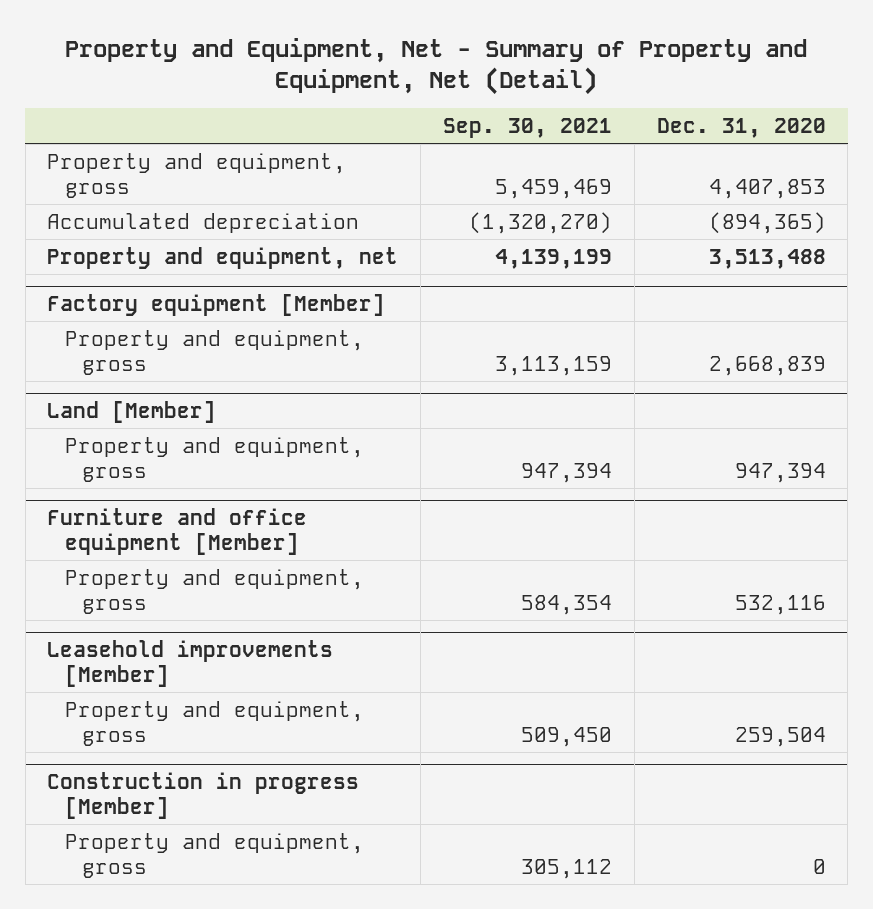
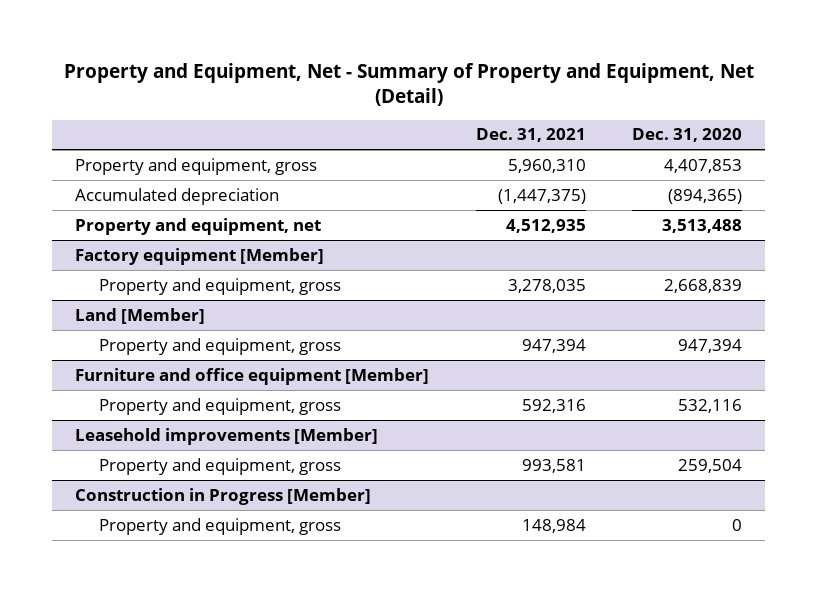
[442,117,612,138] Sep. 30, 2021 -> none
none -> [475,128,586,143] Dec. 31, 2021
[47,772,360,819] Construction in progress [Member] -> [75,487,372,505] Construction in Progress [Member]

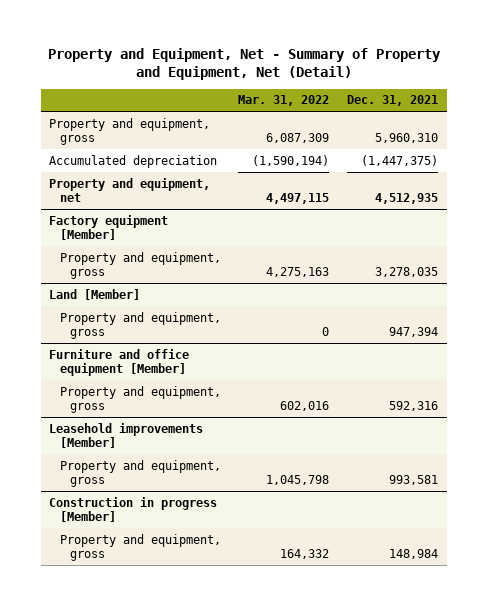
[631,128,742,143] Dec. 31, 2020 -> none
none -> [238,95,330,107] Mar. 31, 2022
[75,487,372,505] Construction in Progress [Member] -> [49,496,218,522] Construction in progress [Member]

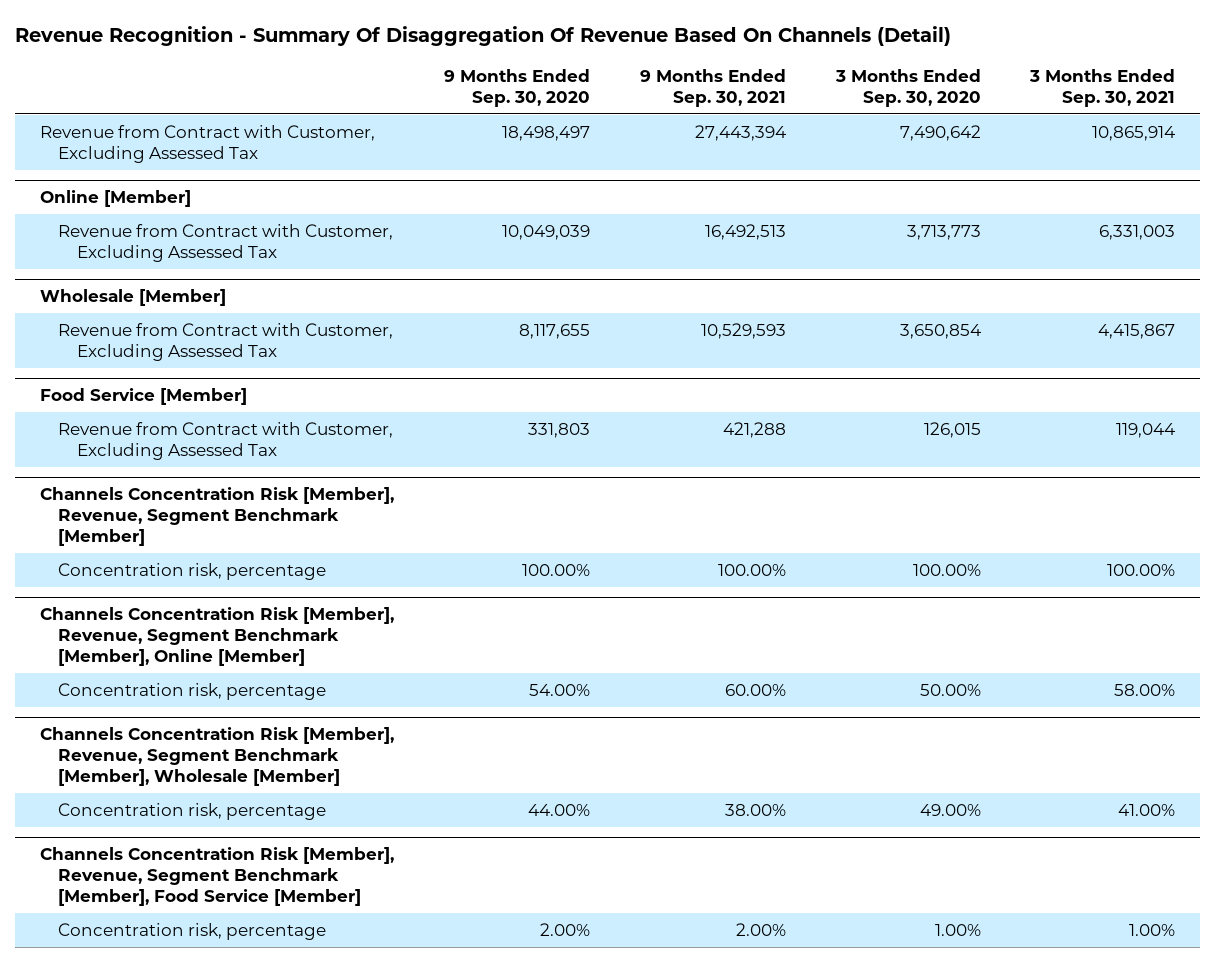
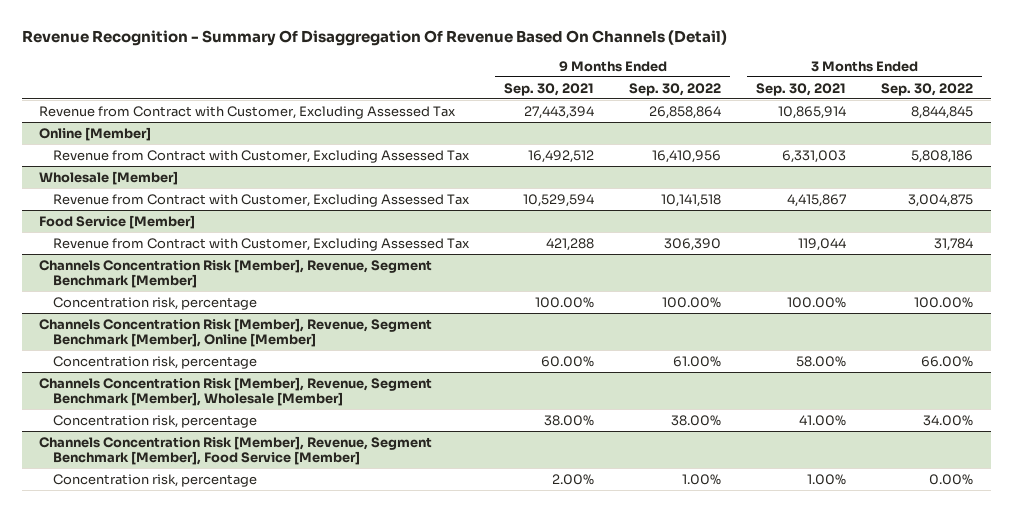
[444,68,591,107] 9 Months Ended Sep. 30, 2020 -> none
[834,68,981,107] 3 Months Ended Sep. 30, 2020 -> none
none -> [629,82,722,96] Sep. 30, 2022
none -> [881,82,974,96] Sep. 30, 2022
[704,223,786,240] 16,492,513 -> [528,149,595,163] 16,492,512
[700,322,786,339] 10,529,593 -> [523,193,595,207] 10,529,594

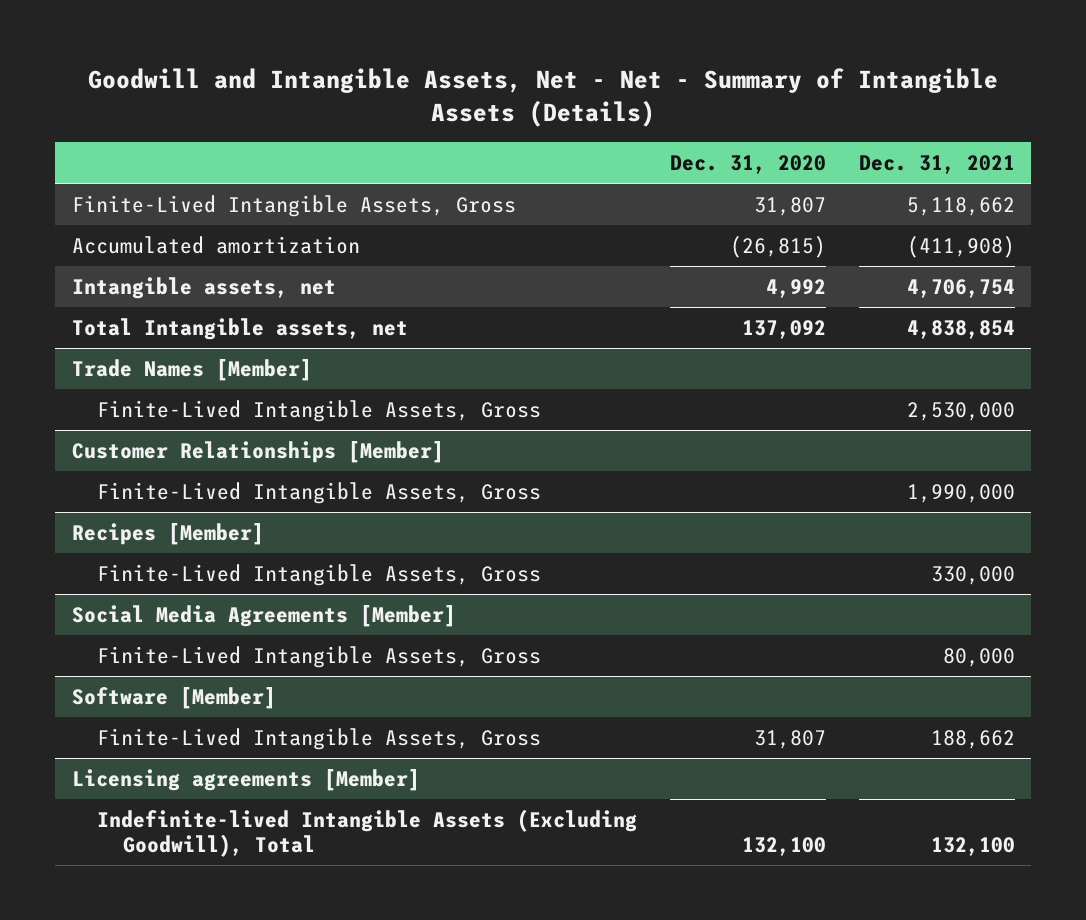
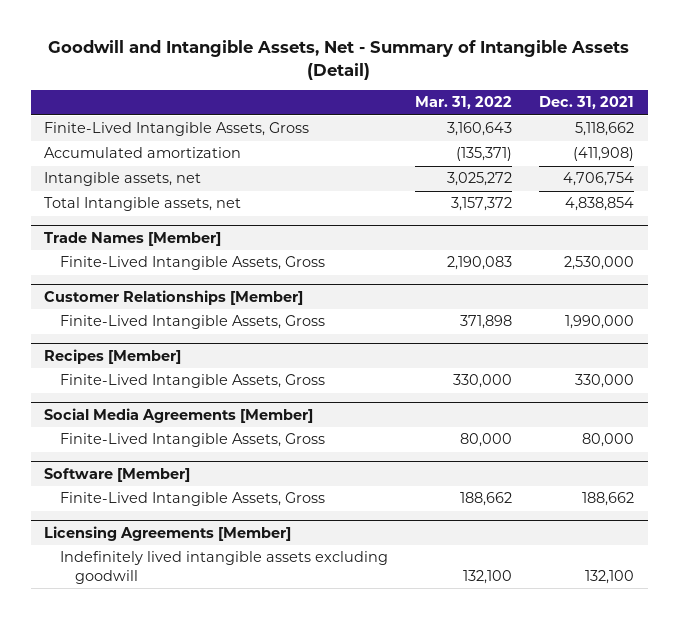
[88,68,999,128] Goodwill and Intangible Assets, Net - Net - Summary of Intangible Assets (Details) -> [48,40,630,80] Goodwill and Intangible Assets, Net - Summary of Intangible Assets (Detail)
[670,155,827,175] Dec. 31, 2020 -> none
none -> [415,96,513,110] Mar. 31, 2022
[71,768,420,791] Licensing agreements [Member] -> [44,525,292,541] Licensing Agreements [Member]
[97,808,638,857] Indefinite-lived Intangible Assets (Excluding Goodwill), Total -> [59,551,388,584] Indefinitely lived intangible assets excluding goodwill

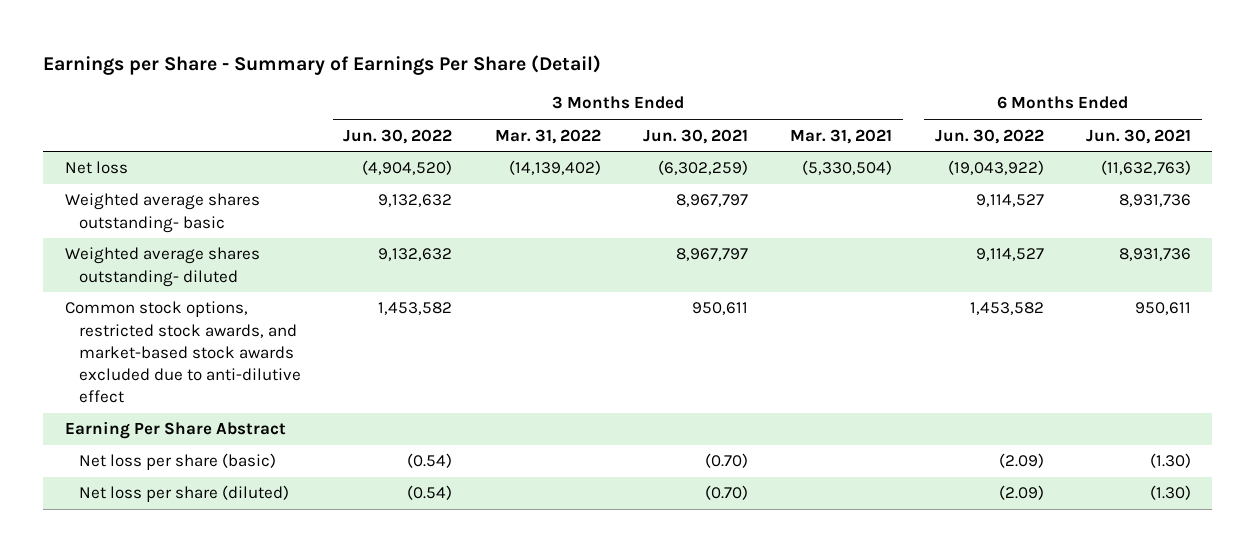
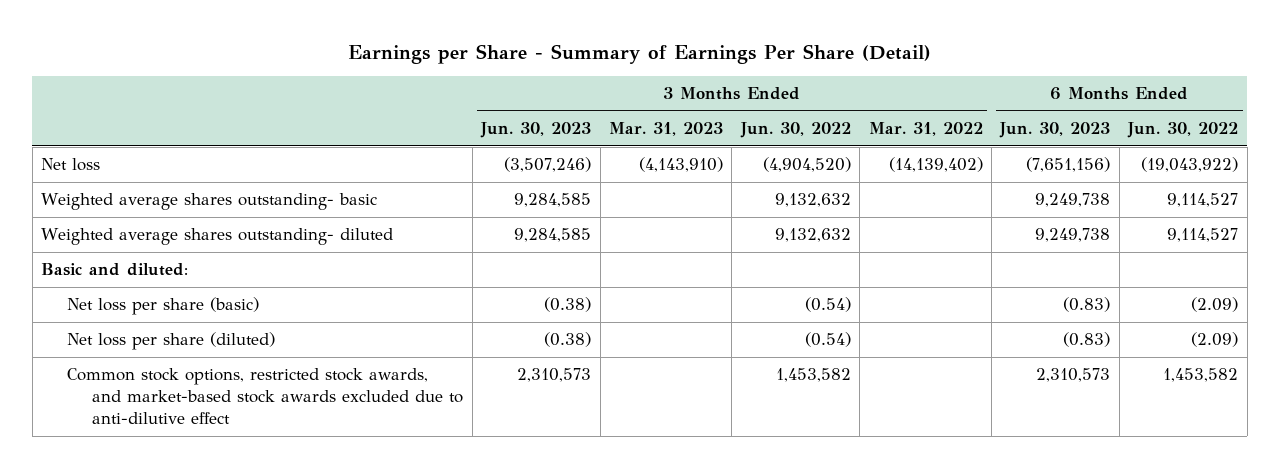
[643,128,749,144] Jun. 30, 2021 -> none
[790,128,893,144] Mar. 31, 2021 -> none
[1086,128,1192,144] Jun. 30, 2021 -> none
none -> [480,122,592,139] Jun. 30, 2023
none -> [609,122,724,137] Mar. 31, 2023
none -> [999,122,1111,139] Jun. 30, 2023
[64,421,286,440] Earning Per Share Abstract -> [41,263,189,277] Basic and diluted:
[64,301,302,403] Common stock options, restricted stock awards, and market-based stock awards excluded due to anti-dilutive effect -> [66,368,464,425] Common stock options, restricted stock awards, and market-based stock awards excluded due to anti-dilutive effect

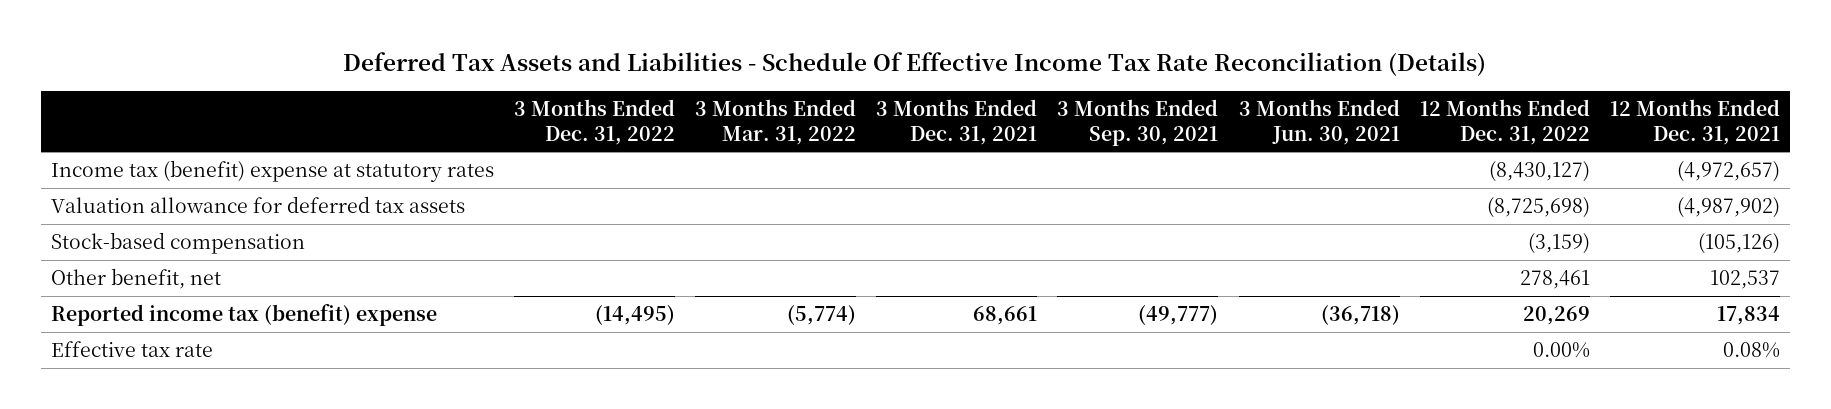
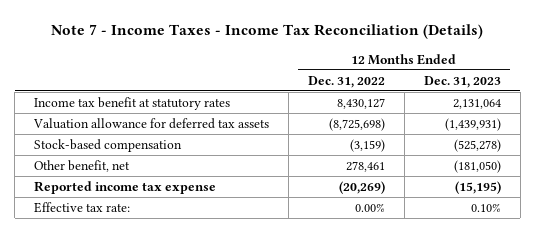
[343,51,1487,76] Deferred Tax Assets and Liabilities - Schedule Of Effective Income Tax Rate Reconciliation (Details) -> [51,24,484,40] Note 7 - Income Taxes - Income Tax Reconciliation (Details)
[513,98,675,145] 3 Months Ended Dec. 31, 2022 -> none
[695,98,857,145] 3 Months Ended Mar. 31, 2022 -> none
[876,98,1038,145] 3 Months Ended Dec. 31, 2021 -> none
[1057,98,1219,146] 3 Months Ended Sep. 30, 2021 -> none
[1238,98,1400,145] 3 Months Ended Jun. 30, 2021 -> none
[1610,98,1781,145] 12 Months Ended Dec. 31, 2021 -> none
none -> [423,75,501,88] Dec. 31, 2023
[50,159,494,182] Income tax (benefit) expense at statutory rates -> [34,96,231,110] Income tax benefit at statutory rates
[1488,160,1590,182] (8,430,127) -> [336,97,385,109] 8,430,127
[50,303,437,326] Reported income tax (benefit) expense -> [34,180,217,194] Reported income tax expense
[1522,305,1590,325] 20,269 -> [338,180,385,194] (20,269)
[50,340,213,357] Effective tax rate -> [34,201,131,213] Effective tax rate:

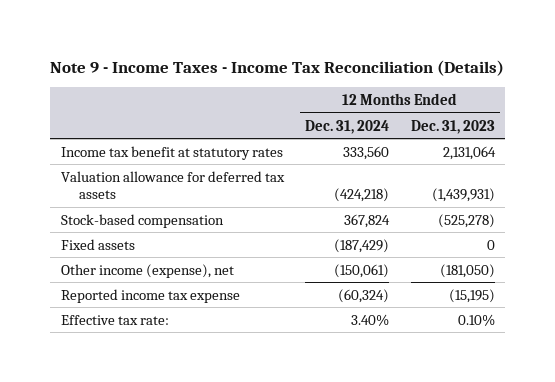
[51,24,484,40] Note 7 - Income Taxes - Income Tax Reconciliation (Details) -> [50,59,505,76] Note 9 - Income Taxes - Income Tax Reconciliation (Details)
[307,75,385,88] Dec. 31, 2022 -> none
none -> [305,119,390,134] Dec. 31, 2024
none -> [60,238,135,250] Fixed assets
[34,159,131,172] Other benefit, net -> [60,263,234,278] Other income (expense), net

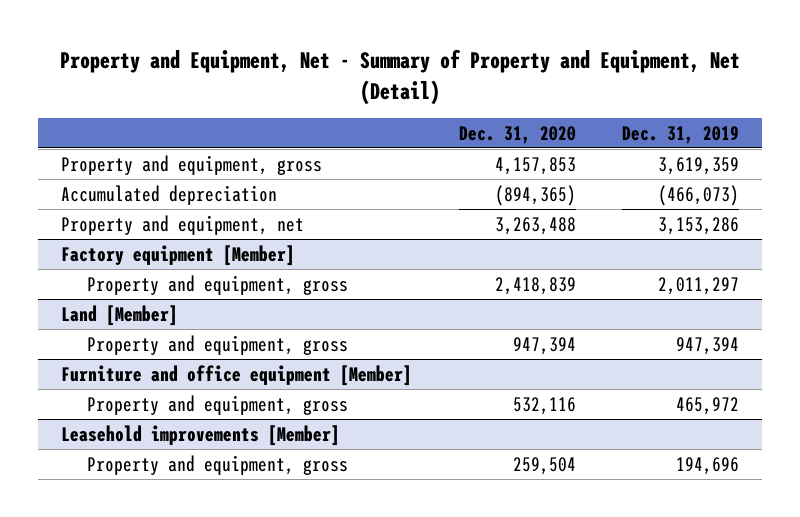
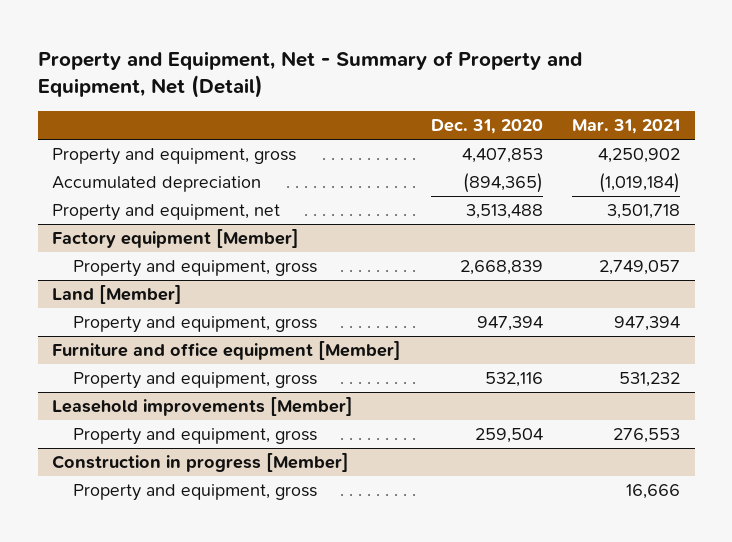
[621,125,739,144] Dec. 31, 2019 -> none
none -> [571,119,680,135] Mar. 31, 2021
[494,156,576,175] 4,157,853 -> [461,147,543,163] 4,407,853
[494,216,576,235] 3,263,488 -> [465,203,543,219] 3,513,488
[494,276,576,295] 2,418,839 -> [459,259,543,275] 2,668,839
none -> [52,452,350,472] Construction in progress [Member]
none -> [73,483,318,501] Property and equipment, gross

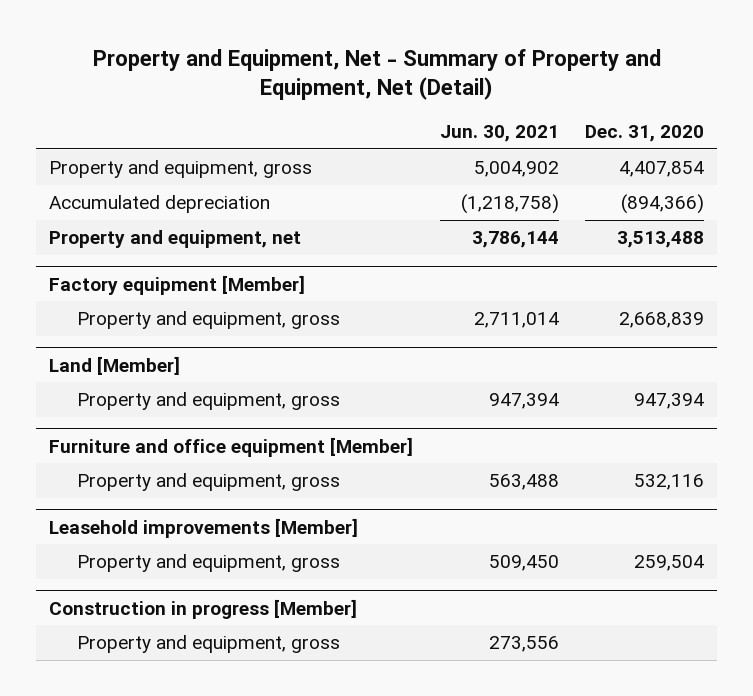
[571,119,680,135] Mar. 31, 2021 -> none
none -> [439,125,559,143] Jun. 30, 2021
[461,147,543,163] 4,407,853 -> [618,161,704,178] 4,407,854
[462,172,543,193] (894,365) -> [620,194,704,215] (894,366)

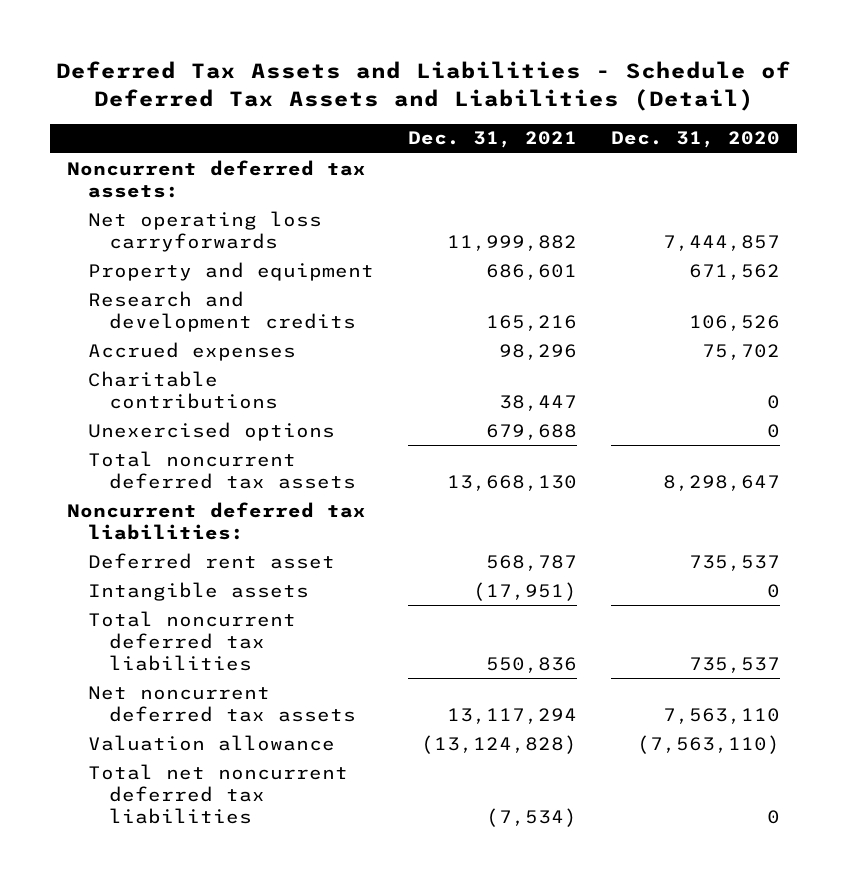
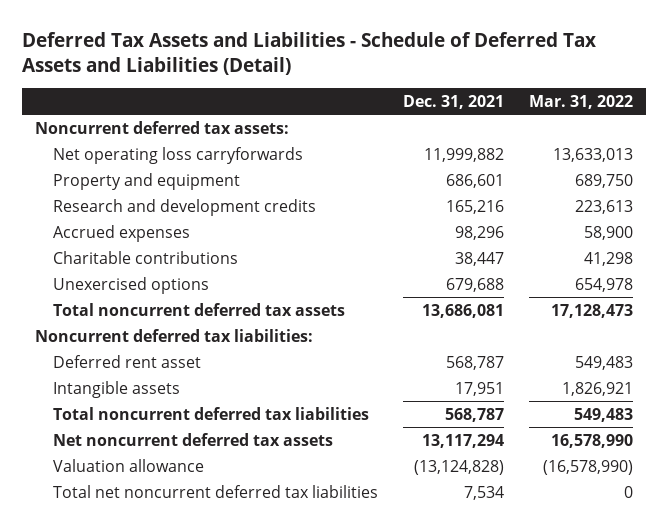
[611,131,781,149] Dec. 31, 2020 -> none
none -> [529,94,634,109] Mar. 31, 2022
[447,474,578,491] 13,668,130 -> [421,303,504,318] 13,686,081
[473,581,578,601] (17,951) -> [454,381,504,396] 17,951
[486,656,578,673] 550,836 -> [444,407,504,422] 568,787
[486,807,578,827] (7,534) -> [463,485,504,500] 7,534

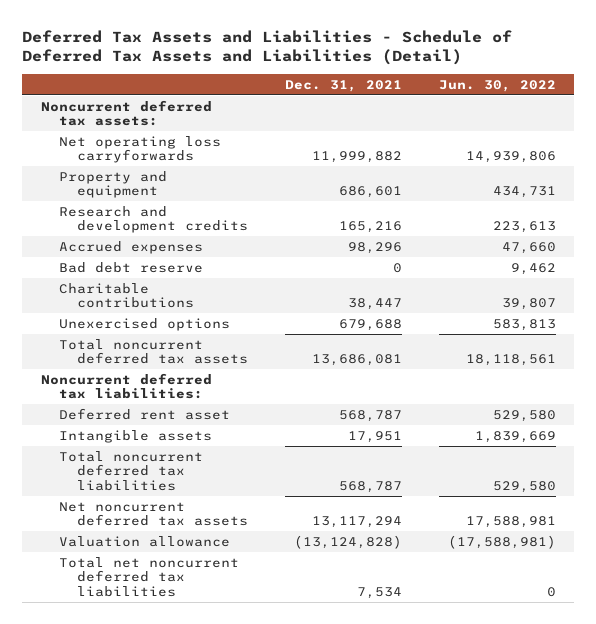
[529,94,634,109] Mar. 31, 2022 -> none
none -> [438,79,556,92] Jun. 30, 2022
none -> [58,261,203,273] Bad debt reserve

